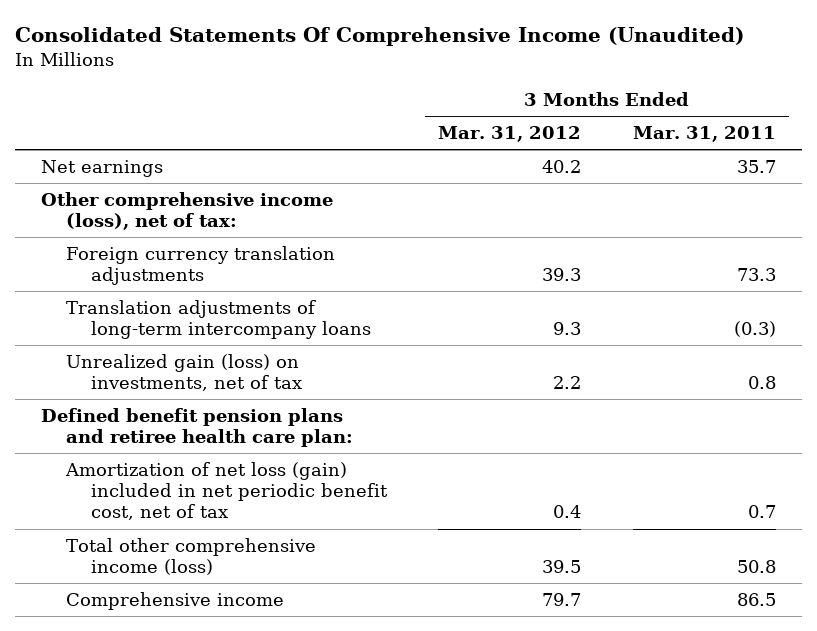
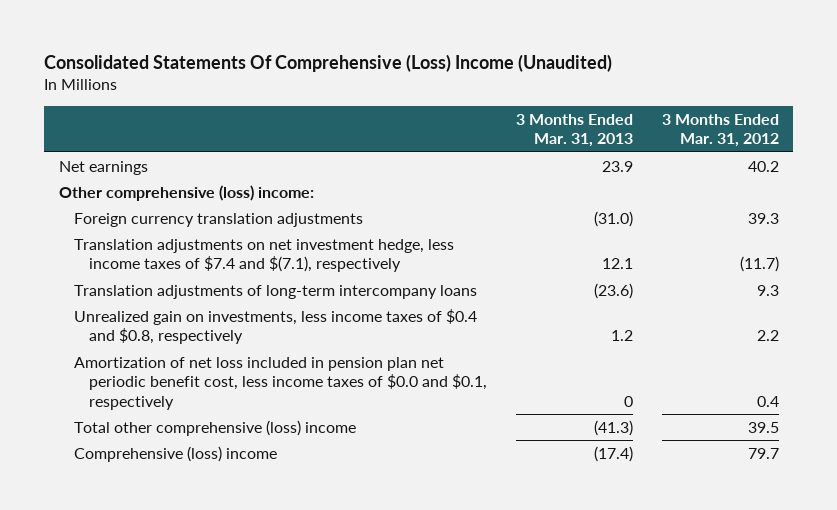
[15,27,745,47] Consolidated Statements Of Comprehensive Income (Unaudited) -> [44,53,613,72] Consolidated Statements Of Comprehensive (Loss) Income (Unaudited)
[632,126,776,143] Mar. 31, 2011 -> none
none -> [515,113,633,148] 3 Months Ended Mar. 31, 2013
[41,191,334,231] Other comprehensive income (loss), net of tax: -> [58,184,314,201] Other comprehensive (loss) income:
none -> [73,238,454,273] Translation adjustments on net investment hedge, less income taxes of $7.4 and $(7.1), respectively
[41,407,353,448] Defined benefit pension plans and retiree health care plan: -> none
[65,353,302,392] Unrealized gain (loss) on investments, net of tax -> [73,308,477,345] Unrealized gain on investments, less income taxes of $0.4 and $0.8, respectively
[64,461,388,521] Amortization of net loss (gain) included in net periodic benefit cost, net of tax -> [73,356,488,411] Amortization of net loss included in pension plan net periodic benefit cost, less income taxes of $0.0 and $0.1, respectively
[65,537,316,576] Total other comprehensive income (loss) -> [73,419,356,436] Total other comprehensive (loss) income
[65,591,284,610] Comprehensive income -> [73,445,277,462] Comprehensive (loss) income

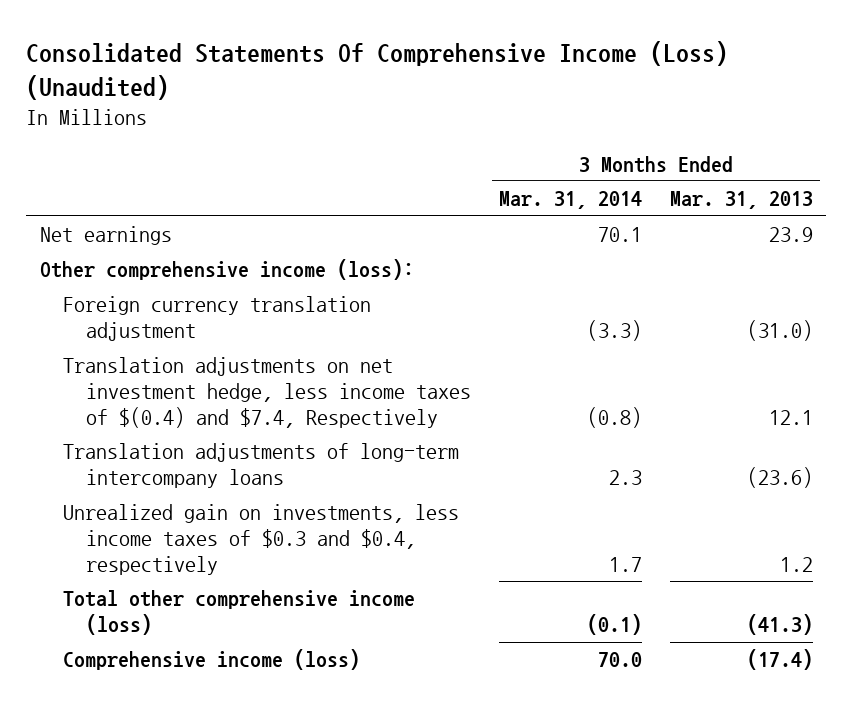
[44,53,613,72] Consolidated Statements Of Comprehensive (Loss) Income (Unaudited) -> [26,40,729,100] Consolidated Statements Of Comprehensive Income (Loss) (Unaudited)
[661,113,779,148] 3 Months Ended Mar. 31, 2012 -> none
none -> [498,191,642,210] Mar. 31, 2014
[58,184,314,201] Other comprehensive (loss) income: -> [40,259,415,281] Other comprehensive income (loss):
[73,212,363,227] Foreign currency translation adjustments -> [63,296,372,342] Foreign currency translation adjustment
[73,238,454,273] Translation adjustments on net investment hedge, less income taxes of $7.4 and $(7.1), respectively -> [63,357,472,429] Translation adjustments on net investment hedge, less income taxes of $(0.4) and $7.4, Respectively
[73,356,488,411] Amortization of net loss included in pension plan net periodic benefit cost, less income taxes of $0.0 and $0.1, respectively -> none
[73,308,477,345] Unrealized gain on investments, less income taxes of $0.4 and $0.8, respectively -> [63,504,460,576] Unrealized gain on investments, less income taxes of $0.3 and $0.4, respectively
[73,419,356,436] Total other comprehensive (loss) income -> [63,590,416,636] Total other comprehensive income (loss)
[73,445,277,462] Comprehensive (loss) income -> [63,649,361,671] Comprehensive income (loss)

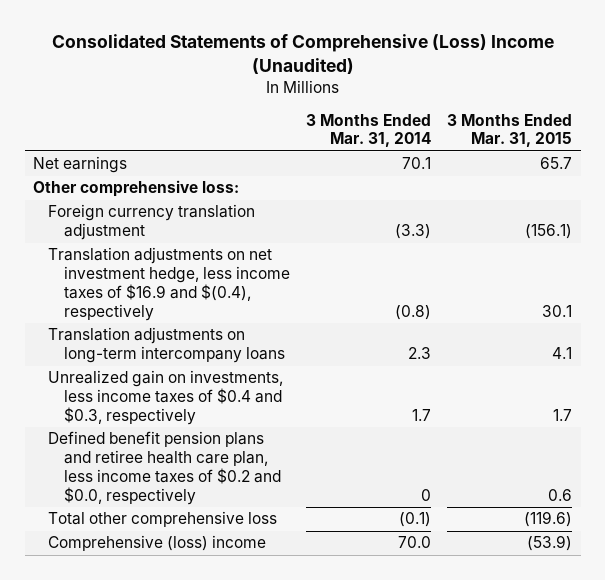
[26,40,729,100] Consolidated Statements Of Comprehensive Income (Loss) (Unaudited) -> [51,34,554,75] Consolidated Statements of Comprehensive (Loss) Income (Unaudited)
[669,191,813,210] Mar. 31, 2013 -> none
none -> [447,113,573,148] 3 Months Ended Mar. 31, 2015
[40,259,415,281] Other comprehensive income (loss): -> [32,180,239,198] Other comprehensive loss:
[63,357,472,429] Translation adjustments on net investment hedge, less income taxes of $(0.4) and $7.4, Respectively -> [48,247,290,321] Translation adjustments on net investment hedge, less income taxes of $16.9 and $(0.4), respectively
[63,443,460,489] Translation adjustments of long-term intercompany loans -> [48,327,285,364] Translation adjustments on long-term intercompany loans
[63,504,460,576] Unrealized gain on investments, less income taxes of $0.3 and $0.4, respectively -> [48,370,284,426] Unrealized gain on investments, less income taxes of $0.4 and $0.3, respectively
none -> [48,431,281,505] Defined benefit pension plans and retiree health care plan, less income taxes of $0.2 and $0.0, respectively
[63,590,416,636] Total other comprehensive income (loss) -> [48,511,278,528] Total other comprehensive loss
[63,649,361,671] Comprehensive income (loss) -> [48,535,267,552] Comprehensive (loss) income

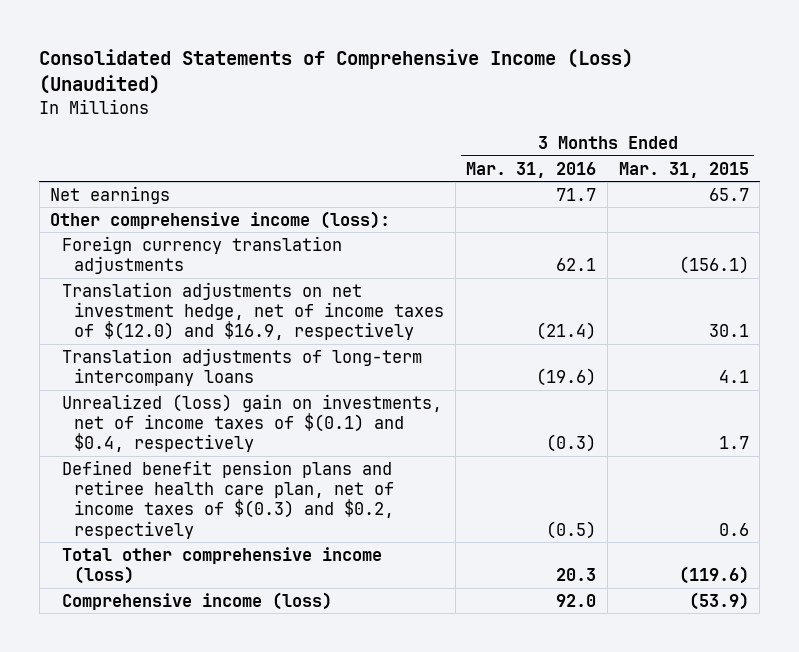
[51,34,554,75] Consolidated Statements of Comprehensive (Loss) Income (Unaudited) -> [39,49,634,95] Consolidated Statements of Comprehensive Income (Loss) (Unaudited)
[305,113,431,148] 3 Months Ended Mar. 31, 2014 -> none
none -> [466,161,597,178] Mar. 31, 2016
[32,180,239,198] Other comprehensive loss: -> [50,210,391,229] Other comprehensive income (loss):
[48,204,256,241] Foreign currency translation adjustment -> [62,235,343,275] Foreign currency translation adjustments
[48,247,290,321] Translation adjustments on net investment hedge, less income taxes of $16.9 and $(0.4), respectively -> [62,281,445,341] Translation adjustments on net investment hedge, net of income taxes of $(12.0) and $16.9, respectively
[48,327,285,364] Translation adjustments on long-term intercompany loans -> [62,347,423,387] Translation adjustments of long-term intercompany loans
[48,370,284,426] Unrealized gain on investments, less income taxes of $0.4 and $0.3, respectively -> [62,393,443,453] Unrealized (loss) gain on investments, net of income taxes of $(0.1) and $0.4, respectively
[48,431,281,505] Defined benefit pension plans and retiree health care plan, less income taxes of $0.2 and $0.0, respectively -> [62,459,395,539] Defined benefit pension plans and retiree health care plan, net of income taxes of $(0.3) and $0.2, respectively
[48,511,278,528] Total other comprehensive loss -> [62,546,383,585] Total other comprehensive income (loss)
[48,535,267,552] Comprehensive (loss) income -> [62,591,333,610] Comprehensive income (loss)

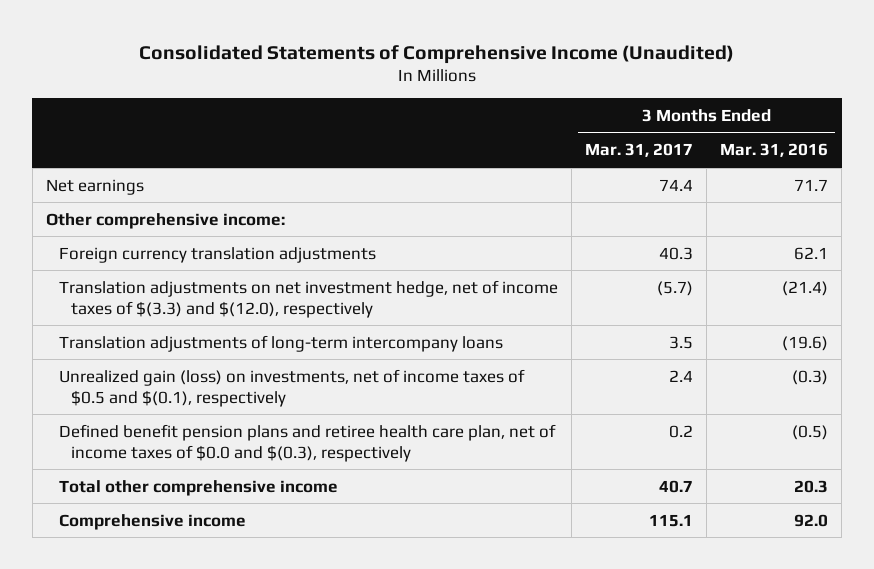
[39,49,634,95] Consolidated Statements of Comprehensive Income (Loss) (Unaudited) -> [139,44,735,64] Consolidated Statements of Comprehensive Income (Unaudited)
[618,161,749,178] Mar. 31, 2015 -> none
none -> [584,143,693,158] Mar. 31, 2017
[50,210,391,229] Other comprehensive income (loss): -> [45,212,285,229] Other comprehensive income:
[62,281,445,341] Translation adjustments on net investment hedge, net of income taxes of $(12.0) and $16.9, respectively -> [58,279,558,318] Translation adjustments on net investment hedge, net of income taxes of $(3.3) and $(12.0), respectively
[62,393,443,453] Unrealized (loss) gain on investments, net of income taxes of $(0.1) and $0.4, respectively -> [58,368,525,407] Unrealized gain (loss) on investments, net of income taxes of $0.5 and $(0.1), respectively
[62,459,395,539] Defined benefit pension plans and retiree health care plan, net of income taxes of $(0.3) and $0.2, respectively -> [58,423,556,462] Defined benefit pension plans and retiree health care plan, net of income taxes of $0.0 and $(0.3), respectively
[62,546,383,585] Total other comprehensive income (loss) -> [58,479,338,496] Total other comprehensive income
[62,591,333,610] Comprehensive income (loss) -> [58,513,246,530] Comprehensive income

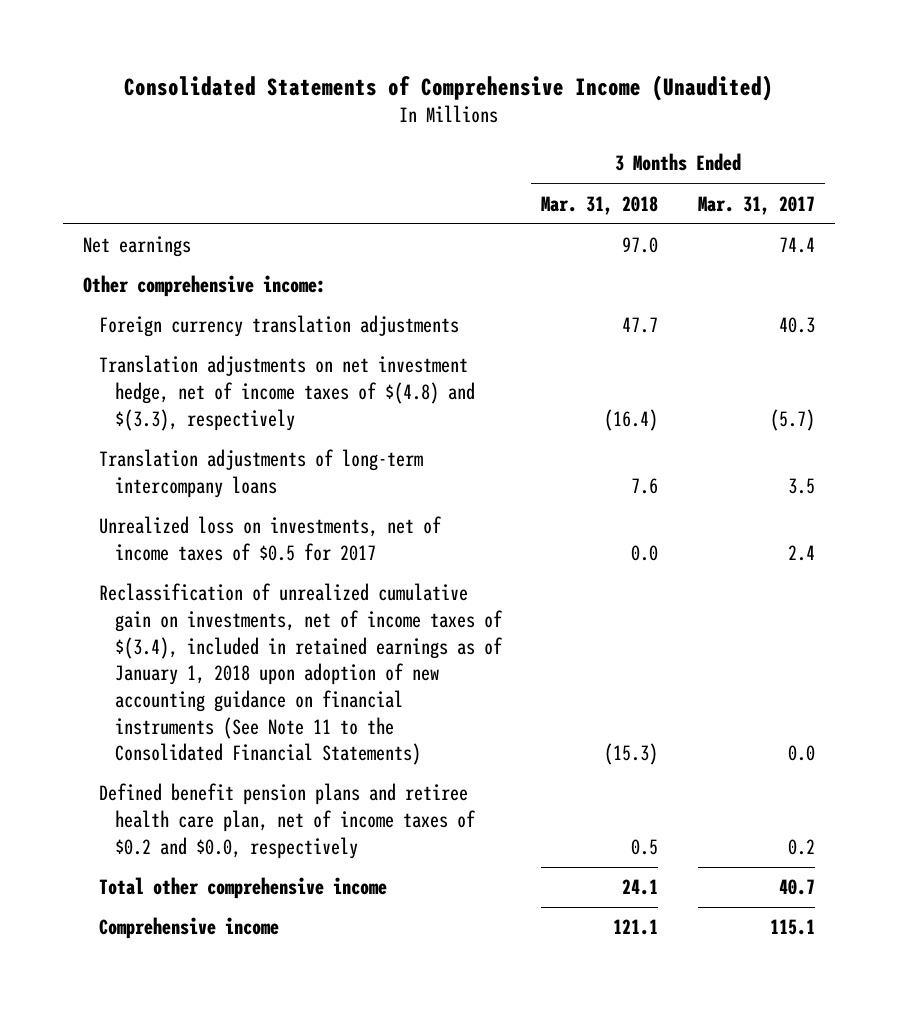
[720,143,829,158] Mar. 31, 2016 -> none
none -> [541,195,659,215] Mar. 31, 2018
[58,279,558,318] Translation adjustments on net investment hedge, net of income taxes of $(3.3) and $(12.0), respectively -> [98,355,475,431] Translation adjustments on net investment hedge, net of income taxes of $(4.8) and $(3.3), respectively
[58,368,525,407] Unrealized gain (loss) on investments, net of income taxes of $0.5 and $(0.1), respectively -> [98,516,442,562] Unrealized loss on investments, net of income taxes of $0.5 for 2017
none -> [98,583,503,766] Reclassification of unrealized cumulative gain on investments, net of income taxes of $(3.4), included in retained earnings as of January 1, 2018 upon adoption of new accounting guidance on financial instruments (See Note 11 to the Consolidated Financial Statements)
[58,423,556,462] Defined benefit pension plans and retiree health care plan, net of income taxes of $0.0 and $(0.3), respectively -> [98,783,476,859] Defined benefit pension plans and retiree health care plan, net of income taxes of $0.2 and $0.0, respectively

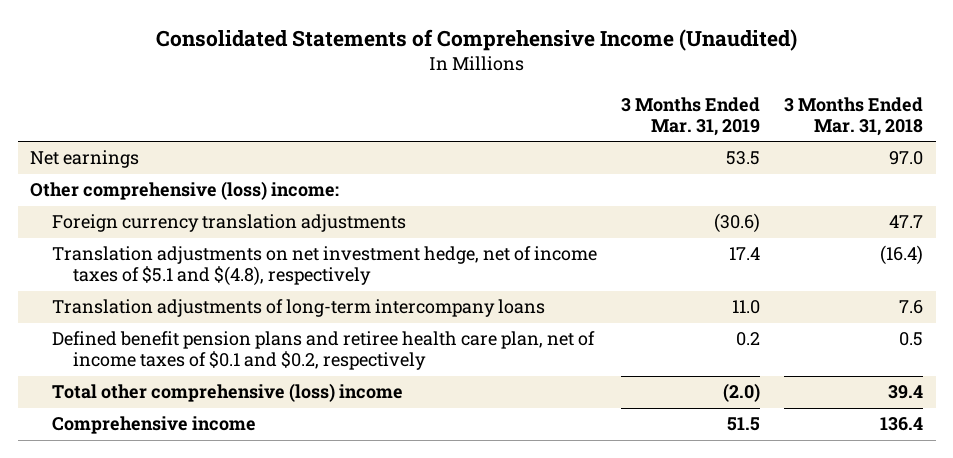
[697,195,815,215] Mar. 31, 2017 -> none
none -> [621,96,761,136] 3 Months Ended Mar. 31, 2019
[82,275,326,298] Other comprehensive income: -> [29,181,339,201] Other comprehensive (loss) income:
[98,355,475,431] Translation adjustments on net investment hedge, net of income taxes of $(4.8) and $(3.3), respectively -> [51,246,597,287] Translation adjustments on net investment hedge, net of income taxes of $5.1 and $(4.8), respectively
[98,516,442,562] Unrealized loss on investments, net of income taxes of $0.5 for 2017 -> none
[98,583,503,766] Reclassification of unrealized cumulative gain on investments, net of income taxes of $(3.4), included in retained earnings as of January 1, 2018 upon adoption of new accounting guidance on financial instruments (See Note 11 to the Consolidated Financial Statements) -> none
[98,783,476,859] Defined benefit pension plans and retiree health care plan, net of income taxes of $0.2 and $0.0, respectively -> [51,331,595,371] Defined benefit pension plans and retiree health care plan, net of income taxes of $0.1 and $0.2, respectively
[98,877,387,900] Total other comprehensive income -> [51,383,403,403] Total other comprehensive (loss) income
[622,879,659,896] 24.1 -> [888,385,924,400] 39.4
[613,919,659,936] 121.1 -> [880,417,924,432] 136.4

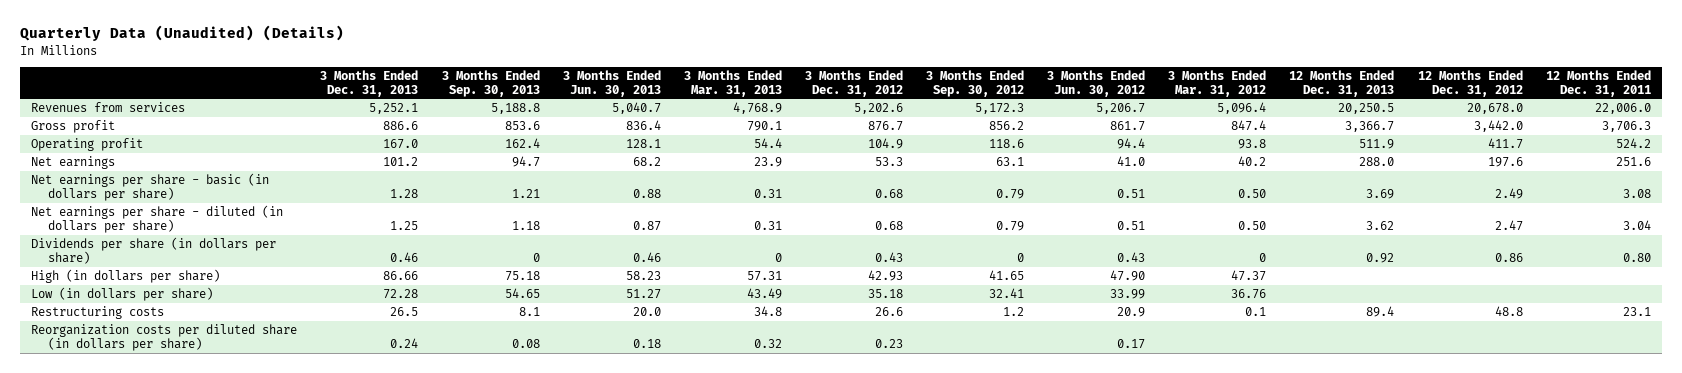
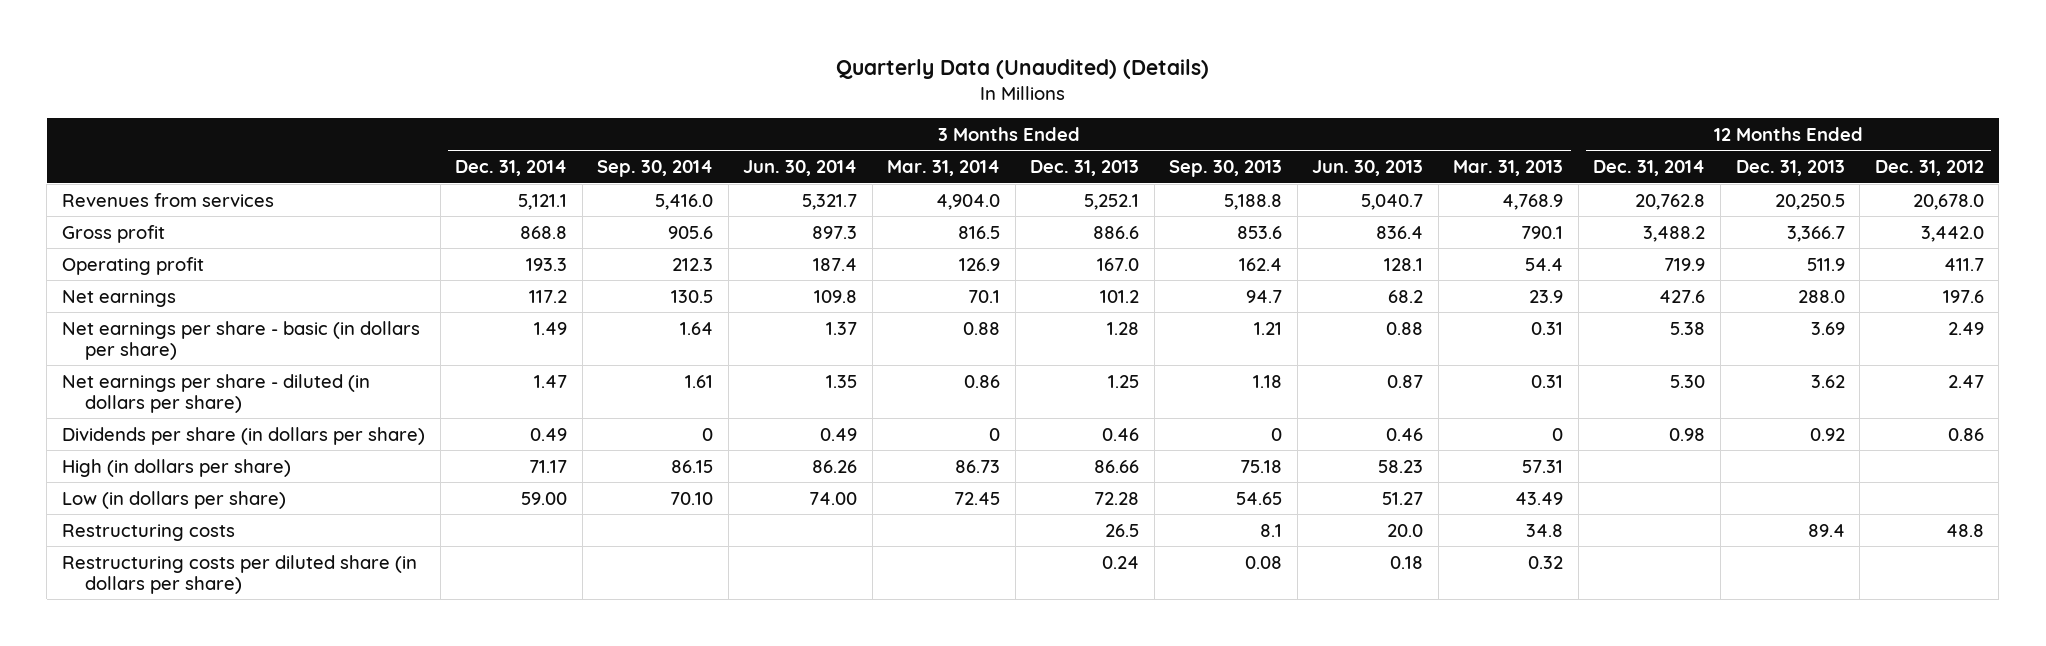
[804,69,903,97] 3 Months Ended Dec. 31, 2012 -> none
[926,69,1025,97] 3 Months Ended Sep. 30, 2012 -> none
[1047,69,1146,97] 3 Months Ended Jun. 30, 2012 -> none
[1168,69,1267,97] 3 Months Ended Mar. 31, 2012 -> none
[1545,69,1651,97] 12 Months Ended Dec. 31, 2011 -> none
none -> [455,160,568,177] Dec. 31, 2014
none -> [597,160,714,178] Sep. 30, 2014
none -> [743,160,858,177] Jun. 30, 2014
none -> [887,160,1001,177] Mar. 31, 2014
none -> [1593,160,1706,177] Dec. 31, 2014
[31,323,298,352] Reorganization costs per diluted share (in dollars per share) -> [61,554,417,594] Restructuring costs per diluted share (in dollars per share)

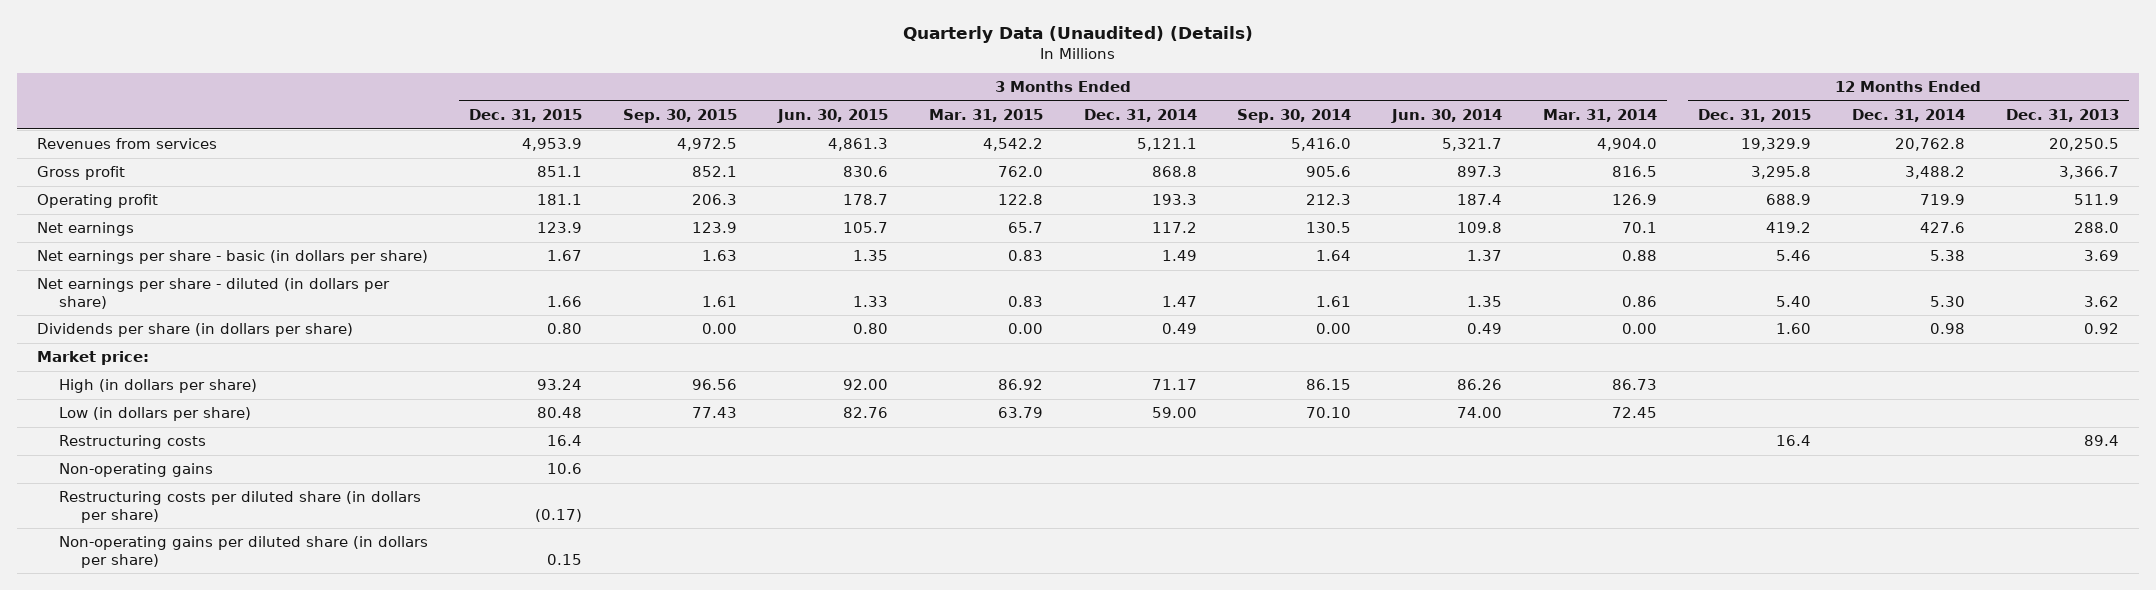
[1030,160,1140,177] Dec. 31, 2013 -> none
[1169,160,1283,178] Sep. 30, 2013 -> none
[1312,160,1424,177] Jun. 30, 2013 -> none
[1453,160,1564,177] Mar. 31, 2013 -> none
[1874,160,1984,177] Dec. 31, 2012 -> none
none -> [469,109,583,123] Dec. 31, 2015
none -> [622,109,737,124] Sep. 30, 2015
none -> [776,109,888,124] Jun. 30, 2015
none -> [928,109,1043,123] Mar. 31, 2015
none -> [1697,109,1811,123] Dec. 31, 2015
[702,427,714,441] 0 -> [1316,323,1352,335] 0.00
[989,427,1001,441] 0 -> [1622,323,1658,335] 0.00
none -> [37,351,150,366] Market price:
none -> [58,463,213,478] Non-operating gains
none -> [58,536,428,568] Non-operating gains per diluted share (in dollars per share)

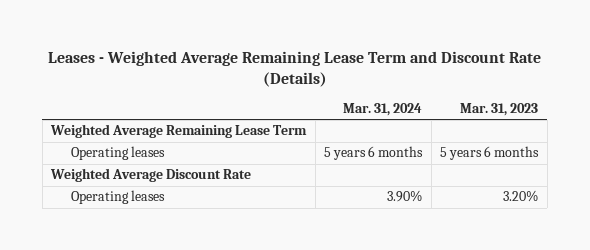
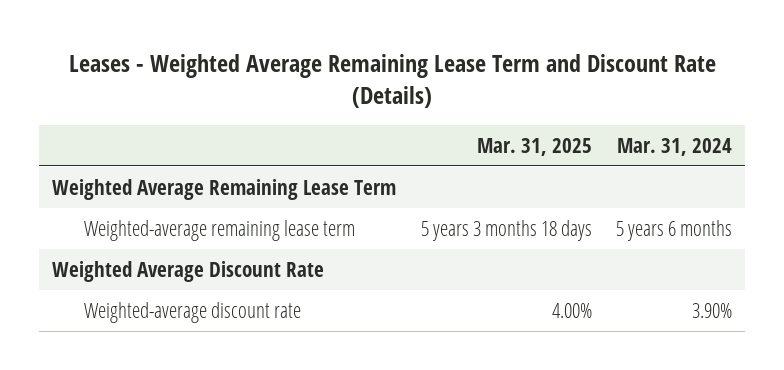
[460,103,539,117] Mar. 31, 2023 -> none
none -> [476,137,592,156] Mar. 31, 2025
[71,146,166,161] Operating leases -> [84,219,356,241] Weighted-average remaining lease term
[71,190,166,205] Operating leases -> [84,301,302,323] Weighted-average discount rate

